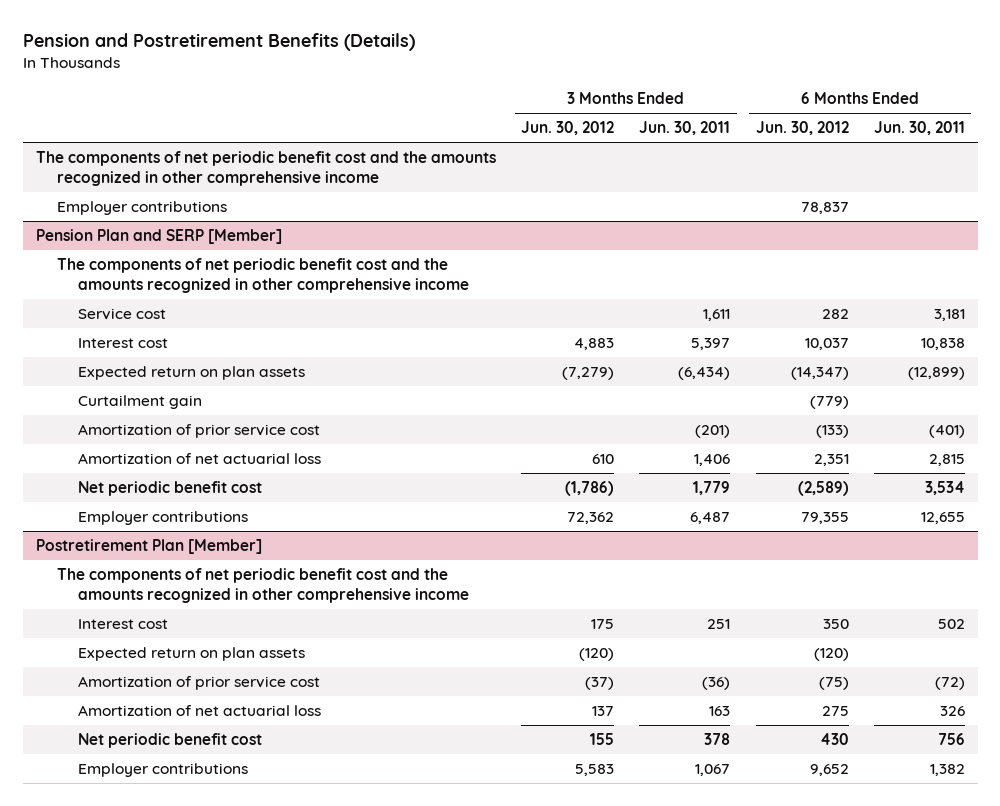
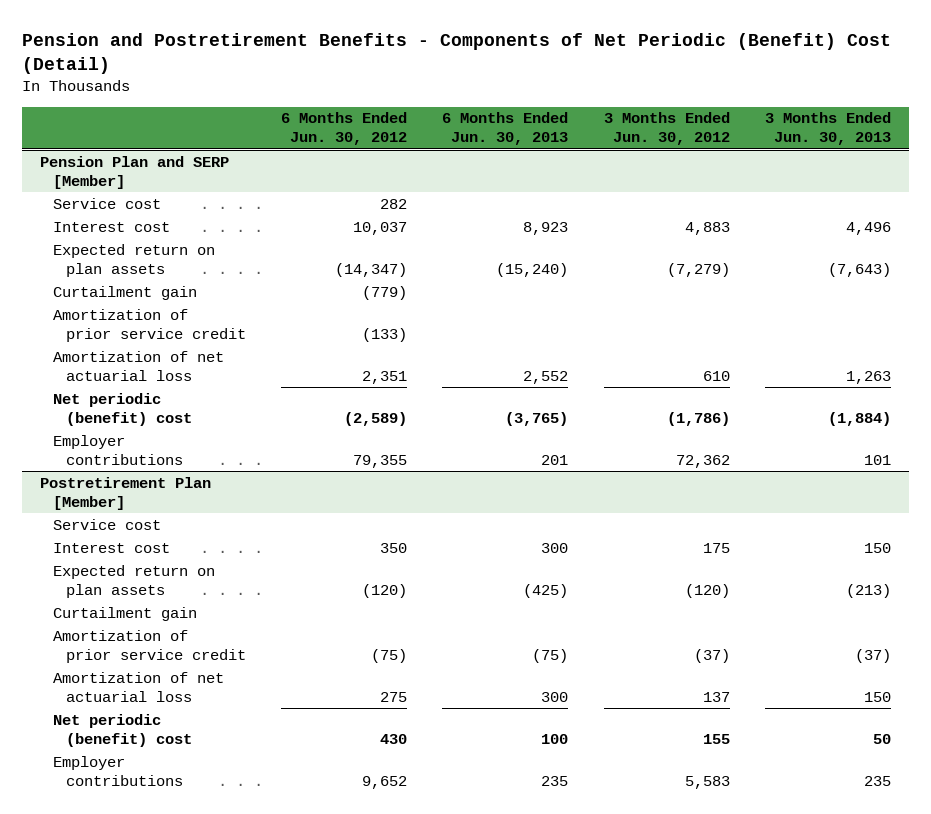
[22,33,415,52] Pension and Postretirement Benefits (Details) -> [21,32,891,75] Pension and Postretirement Benefits - Components of Net Periodic (Benefit) Cost (Detail)
[639,121,731,136] Jun. 30, 2011 -> none
[873,121,965,136] Jun. 30, 2011 -> none
none -> [442,112,569,146] 6 Months Ended Jun. 30, 2013
none -> [764,112,891,146] 3 Months Ended Jun. 30, 2013
[35,151,496,187] The components of net periodic benefit cost and the amounts recognized in other comprehensive income -> none
[56,201,227,216] Employer contributions -> none
[56,258,469,294] The components of net periodic benefit cost and the amounts recognized in other comprehensive income -> none
[77,424,320,439] Amortization of prior service cost -> [52,308,246,342] Amortization of prior service credit
[77,481,262,497] Net periodic benefit cost -> [52,392,192,426] Net periodic (benefit) cost
[56,568,469,604] The components of net periodic benefit cost and the amounts recognized in other comprehensive income -> none
none -> [52,518,161,530] Service cost
none -> [52,606,197,621] Curtailment gain
[77,676,320,691] Amortization of prior service cost -> [52,629,246,663] Amortization of prior service credit
[77,733,262,749] Net periodic benefit cost -> [52,713,192,747] Net periodic (benefit) cost

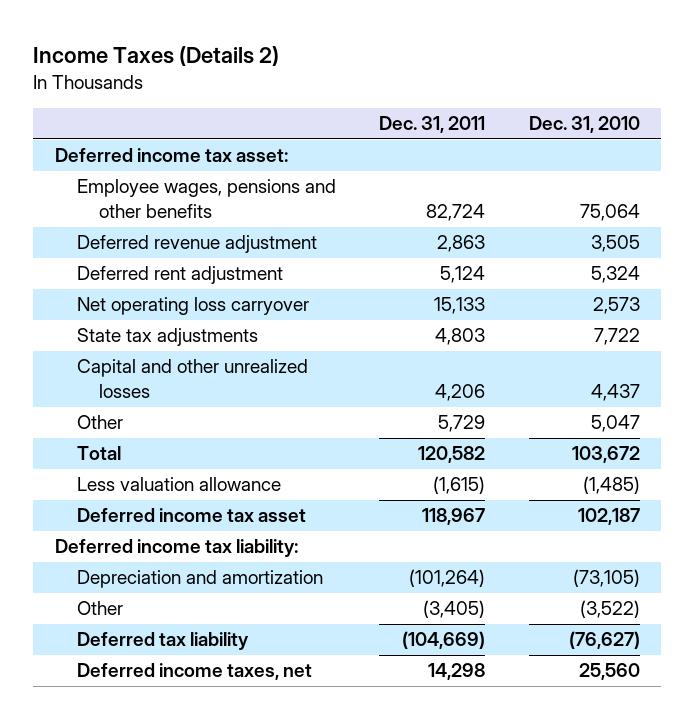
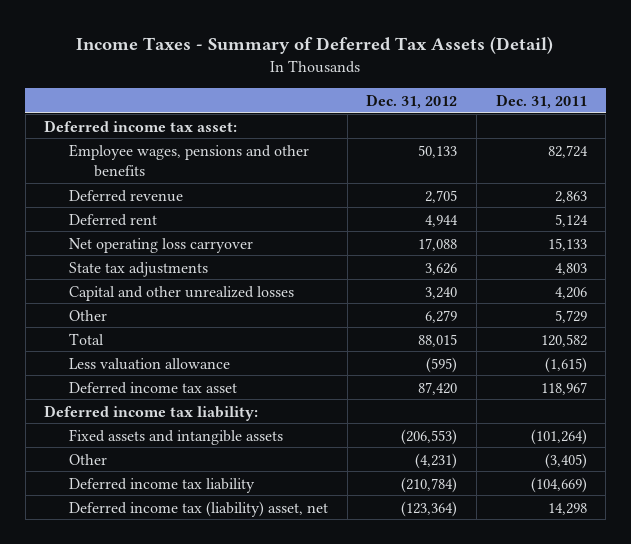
[32,45,279,66] Income Taxes (Details 2) -> [76,36,554,55] Income Taxes - Summary of Deferred Tax Assets (Detail)
[528,116,640,134] Dec. 31, 2010 -> none
none -> [366,93,458,109] Dec. 31, 2012
[76,235,317,254] Deferred revenue adjustment -> [68,189,183,202] Deferred revenue
[76,266,283,285] Deferred rent adjustment -> [68,213,157,226] Deferred rent
[76,570,323,589] Depreciation and amortization -> [68,428,283,445] Fixed assets and intangible assets
[76,632,249,651] Deferred tax liability -> [68,477,255,493] Deferred income tax liability
[76,663,312,681] Deferred income taxes, net -> [68,500,328,517] Deferred income tax (liability) asset, net

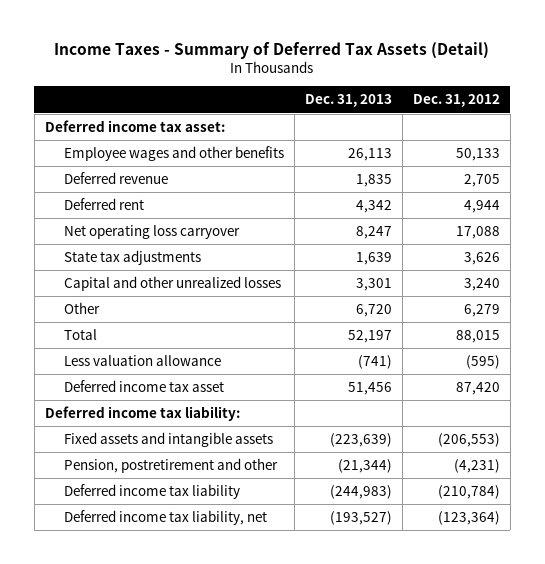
[495,93,587,109] Dec. 31, 2011 -> none
none -> [305,94,393,108] Dec. 31, 2013
[68,143,309,177] Employee wages, pensions and other benefits -> [64,145,285,161] Employee wages and other benefits
[68,453,107,465] Other -> [64,457,279,473] Pension, postretirement and other
[68,500,328,517] Deferred income tax (liability) asset, net -> [64,509,268,525] Deferred income tax liability, net

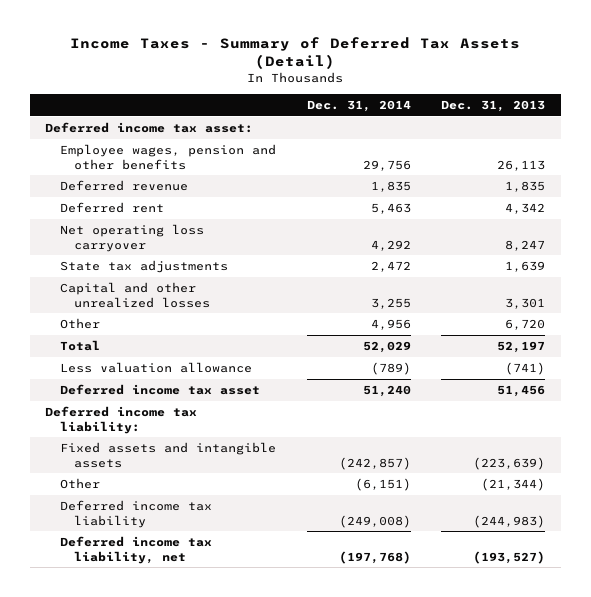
[413,94,501,108] Dec. 31, 2012 -> none
none -> [306,99,411,112] Dec. 31, 2014
[64,145,285,161] Employee wages and other benefits -> [59,144,276,170] Employee wages, pension and other benefits
[64,457,279,473] Pension, postretirement and other -> [59,478,100,490] Other

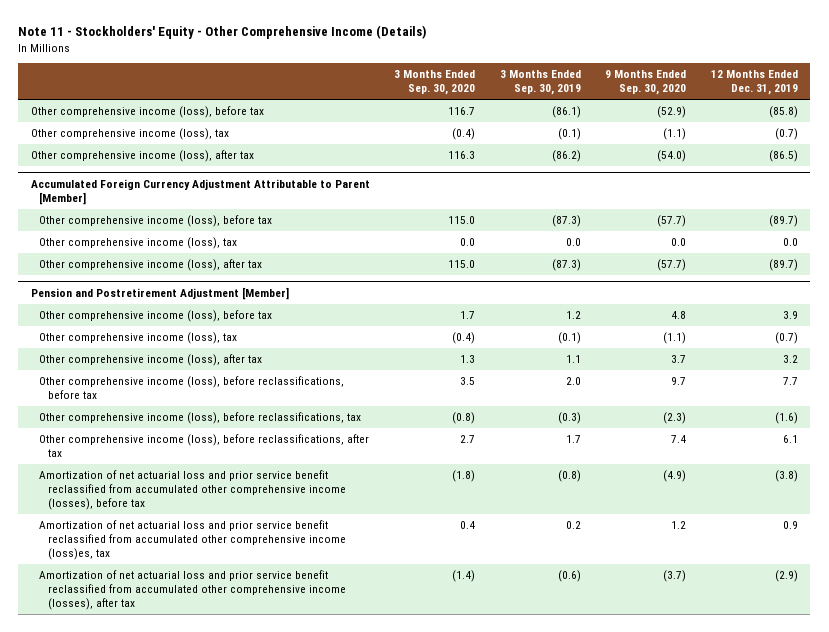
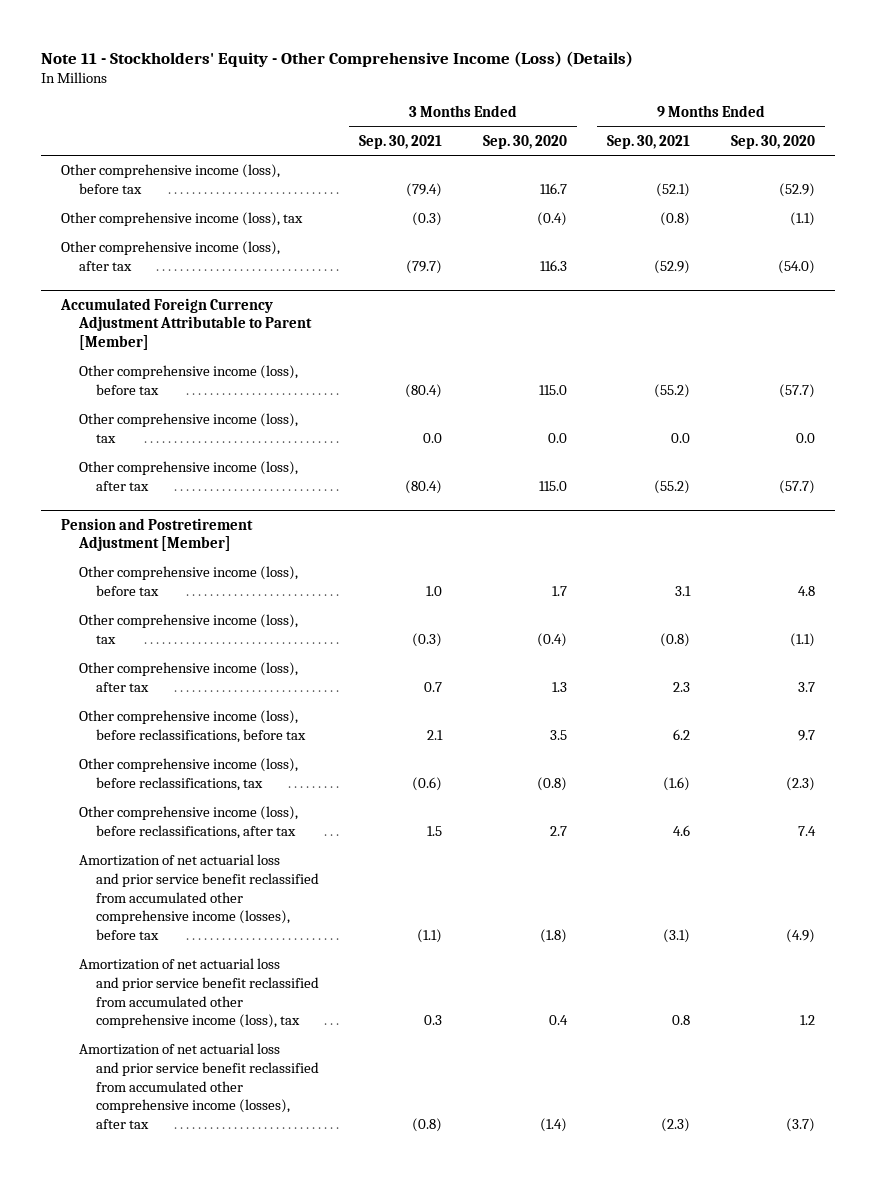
[18,25,427,40] Note 11 - Stockholders' Equity - Other Comprehensive Income (Details) -> [41,50,634,67] Note 11 - Stockholders' Equity - Other Comprehensive Income (Loss) (Details)
[499,70,581,96] 3 Months Ended Sep. 30, 2019 -> none
[711,70,799,96] 12 Months Ended Dec. 31, 2019 -> none
none -> [359,134,443,149] Sep. 30, 2021
none -> [607,134,691,149] Sep. 30, 2021
[39,520,346,560] Amortization of net actuarial loss and prior service benefit reclassified from accumulated other comprehensive income (loss)es, tax -> [78,958,319,1029] Amortization of net actuarial loss and prior service benefit reclassified from accumulated other comprehensive income (loss), tax

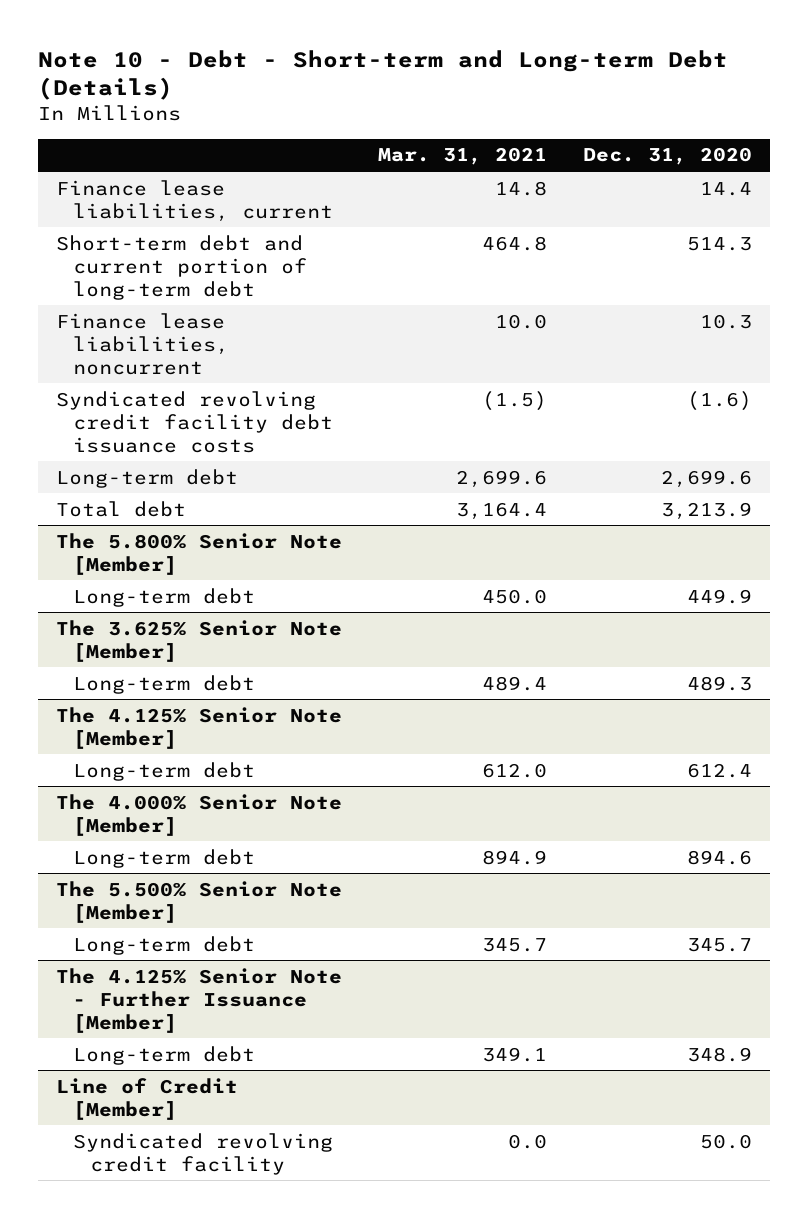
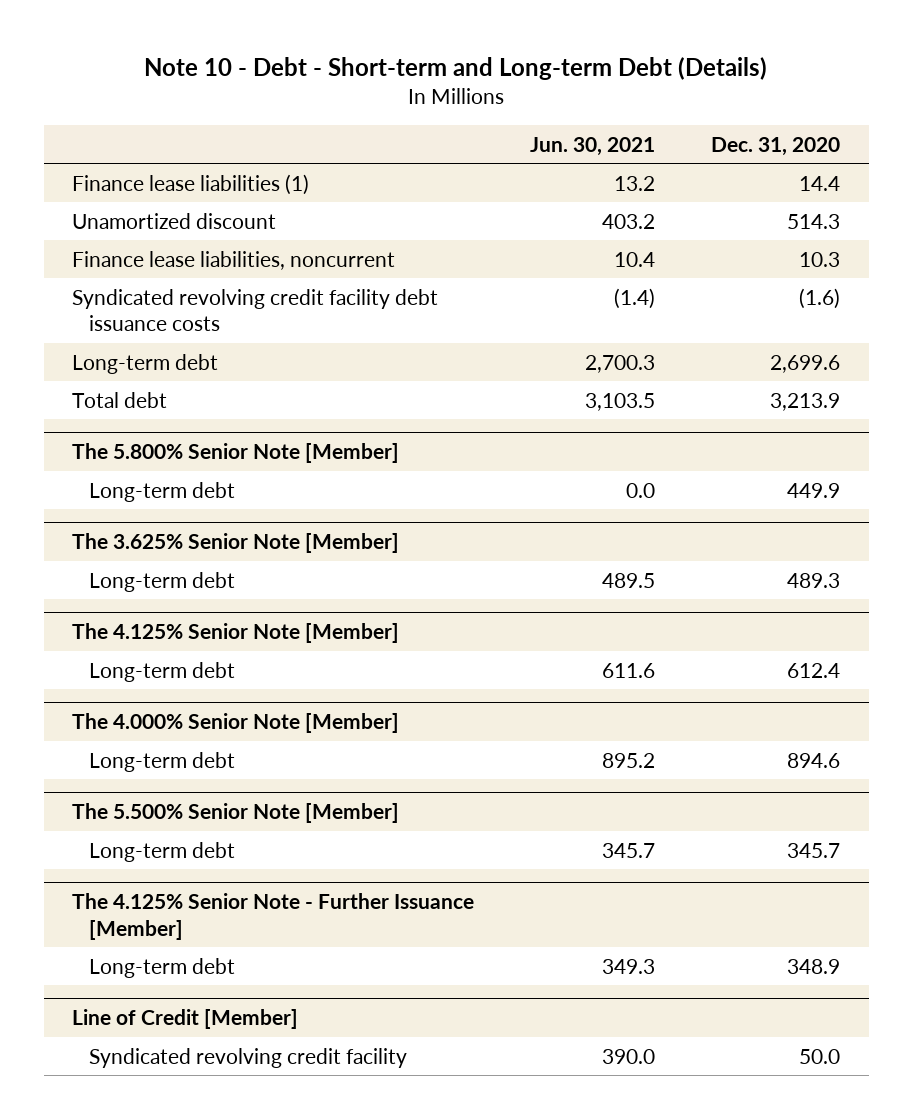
[377,147,547,166] Mar. 31, 2021 -> none
none -> [530,136,656,156] Jun. 30, 2021
[56,179,333,222] Finance lease liabilities, current -> [71,173,309,195] Finance lease liabilities (1)
[56,234,307,300] Short-term debt and current portion of long-term debt -> [71,212,276,229] Unamortized discount

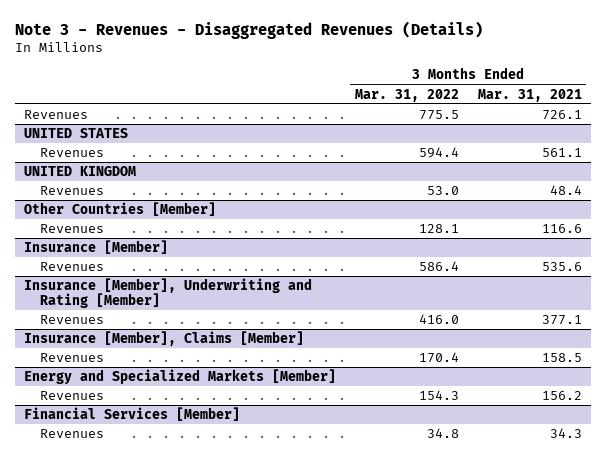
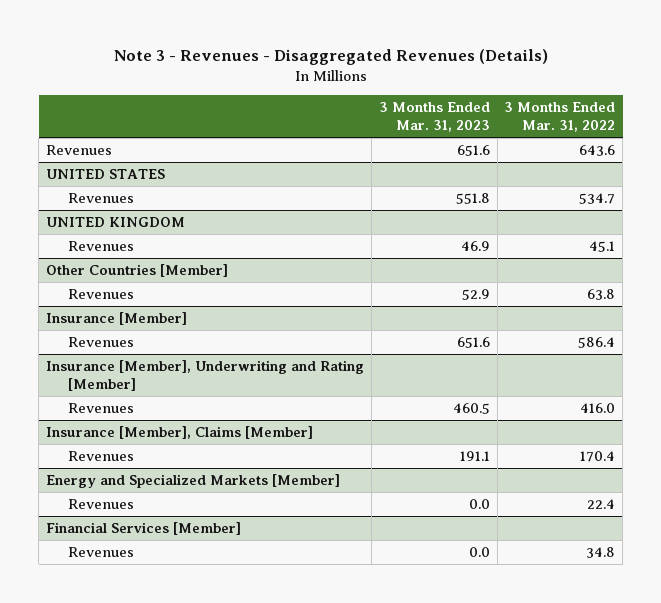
[477,88,582,102] Mar. 31, 2021 -> none
none -> [378,102,490,133] 3 Months Ended Mar. 31, 2023
[418,110,459,121] 775.5 -> [579,144,616,156] 643.6
[418,147,459,159] 594.4 -> [579,192,616,204] 534.7
[426,186,459,196] 53.0 -> [589,240,616,252] 45.1
[418,224,459,234] 128.1 -> [587,288,616,300] 63.8
[418,390,459,401] 154.3 -> [587,498,616,509] 22.4

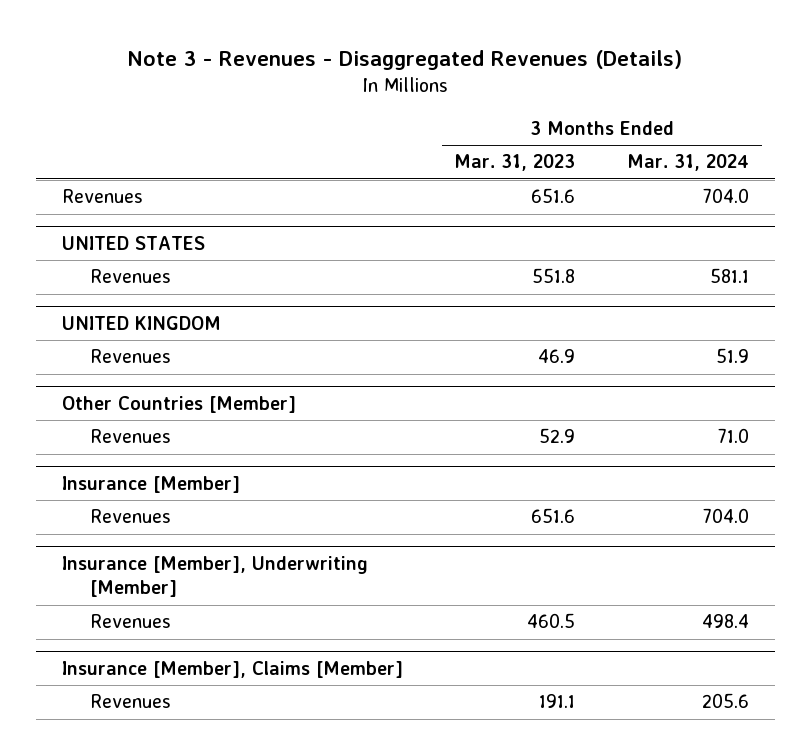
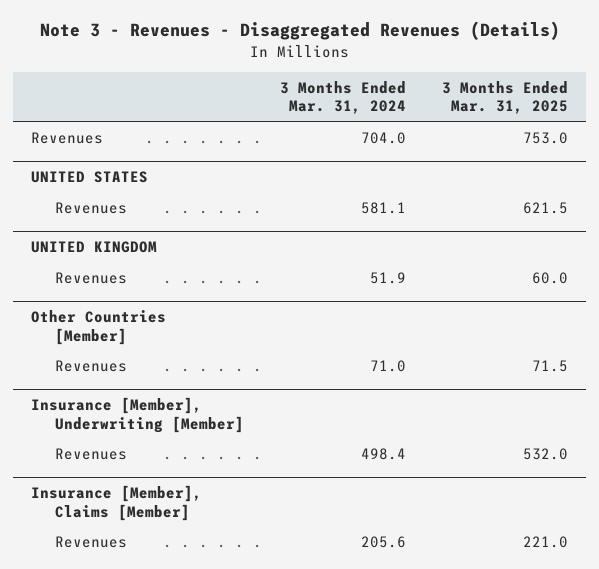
[454,154,576,172] Mar. 31, 2023 -> none
none -> [442,80,569,115] 3 Months Ended Mar. 31, 2025
[61,475,240,493] Insurance [Member] -> none
[90,509,172,524] Revenues -> none

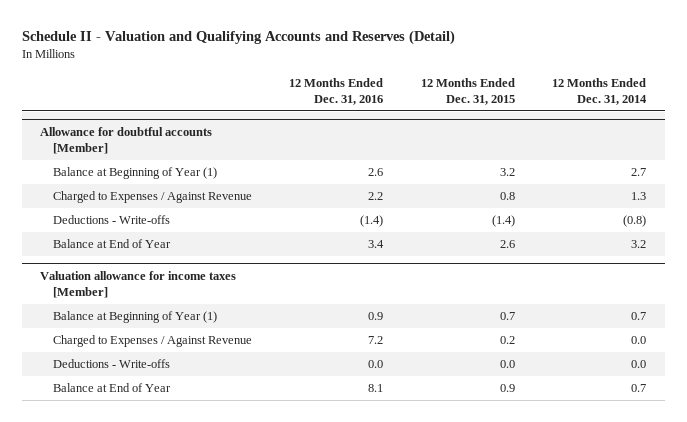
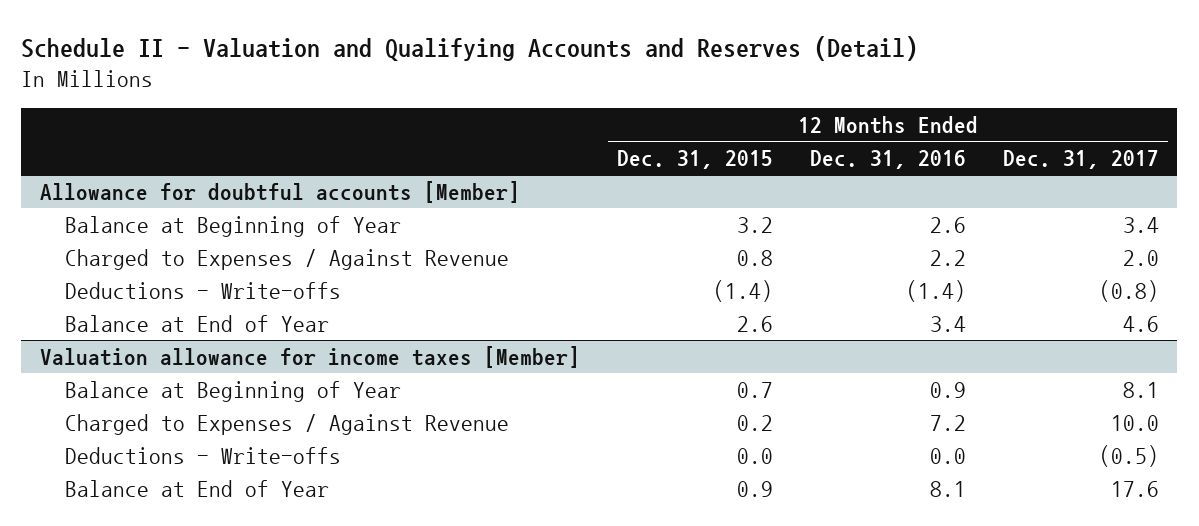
[552,77,648,105] 12 Months Ended Dec. 31, 2014 -> none
none -> [1002,149,1159,169] Dec. 31, 2017
[52,167,217,180] Balance at Beginning of Year (1) -> [65,215,402,237] Balance at Beginning of Year
[52,311,217,324] Balance at Beginning of Year (1) -> [65,380,402,402] Balance at Beginning of Year

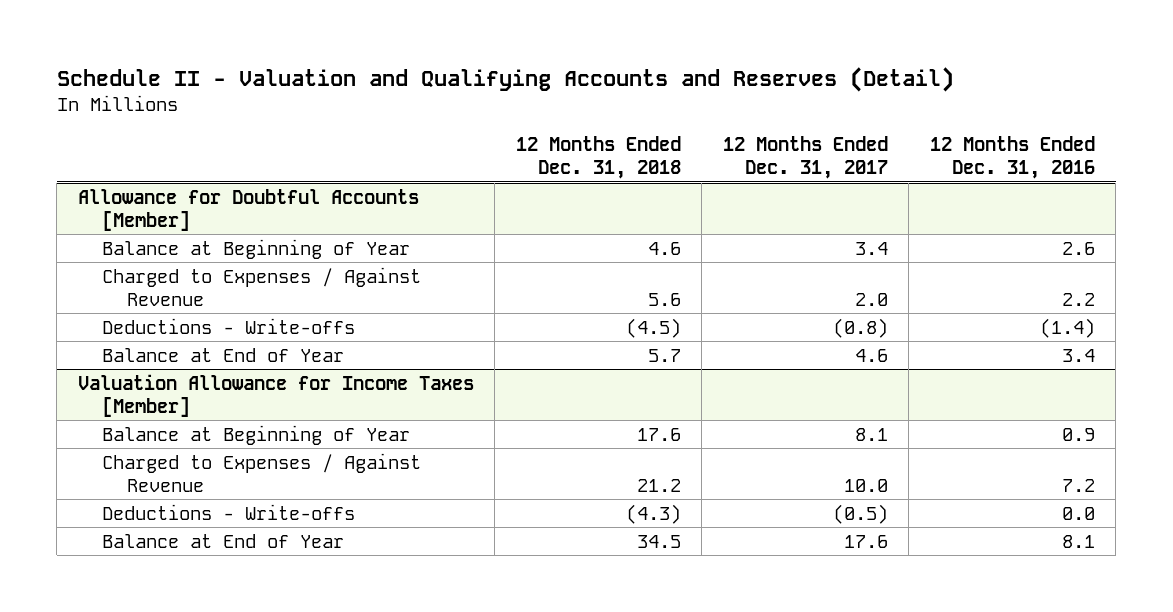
[616,149,773,169] Dec. 31, 2015 -> none
none -> [515,135,681,180] 12 Months Ended Dec. 31, 2018
[39,180,520,203] Allowance for doubtful accounts [Member] -> [77,188,419,231] Allowance for Doubtful Accounts [Member]
[39,345,580,368] Valuation allowance for income taxes [Member] -> [77,373,474,417] Valuation Allowance for Income Taxes [Member]

